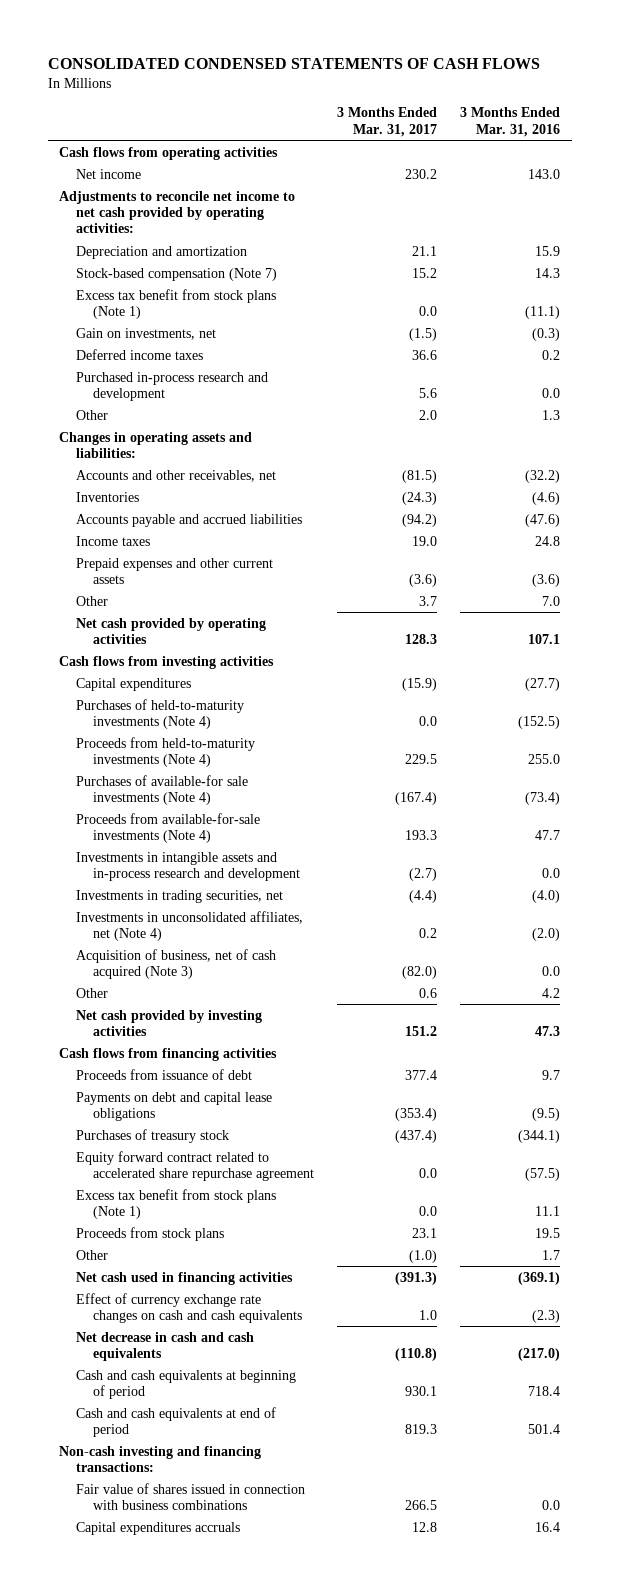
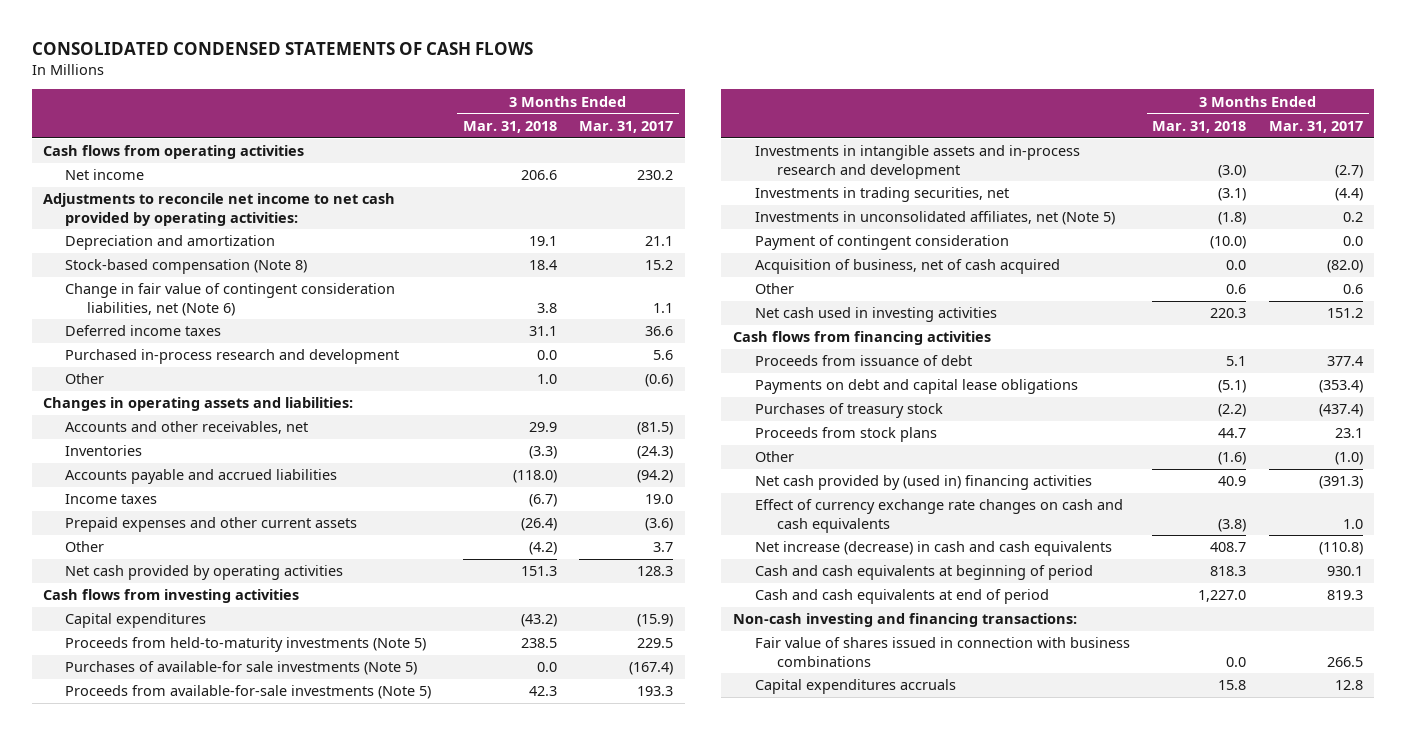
[460,107,561,137] 3 Months Ended Mar. 31, 2016 -> none
none -> [462,120,557,133] Mar. 31, 2018
[76,288,277,319] Excess tax benefit from stock plans (Note 1) -> none
[76,327,217,340] Gain on investments, net -> none
[76,267,278,281] Stock-based compensation (Note 7) -> [65,259,308,275] Stock-based compensation (Note 8)
none -> [65,283,396,316] Change in fair value of contingent consideration liabilities, net (Note 6)
[419,409,438,420] 2.0 -> [645,374,674,388] (0.6)
[76,698,245,729] Purchases of held-to-maturity investments (Note 4) -> none
[76,736,256,767] Proceeds from held-to-maturity investments (Note 4) -> [65,637,427,653] Proceeds from held-to-maturity investments (Note 5)
[76,774,249,805] Purchases of available-for sale investments (Note 4) -> [65,661,418,676] Purchases of available-for sale investments (Note 5)
[76,812,261,843] Proceeds from available-for-sale investments (Note 4) -> [65,685,432,700] Proceeds from available-for-sale investments (Note 5)
[76,910,304,941] Investments in unconsolidated affiliates, net (Note 4) -> [754,211,1115,226] Investments in unconsolidated affiliates, net (Note 5)
none -> [754,235,1009,251] Payment of contingent consideration
[76,948,277,979] Acquisition of business, net of cash acquired (Note 3) -> [754,259,1060,275] Acquisition of business, net of cash acquired
[76,1009,263,1036] Net cash provided by investing activities -> [754,307,997,323] Net cash used in investing activities
[76,1150,315,1181] Equity forward contract related to accelerated share repurchase agreement -> none
[76,1188,277,1219] Excess tax benefit from stock plans (Note 1) -> none
[76,1271,294,1285] Net cash used in financing activities -> [754,475,1092,491] Net cash provided by (used in) financing activities
[76,1331,255,1361] Net decrease in cash and cash equivalents -> [754,541,1112,557] Net increase (decrease) in cash and cash equivalents

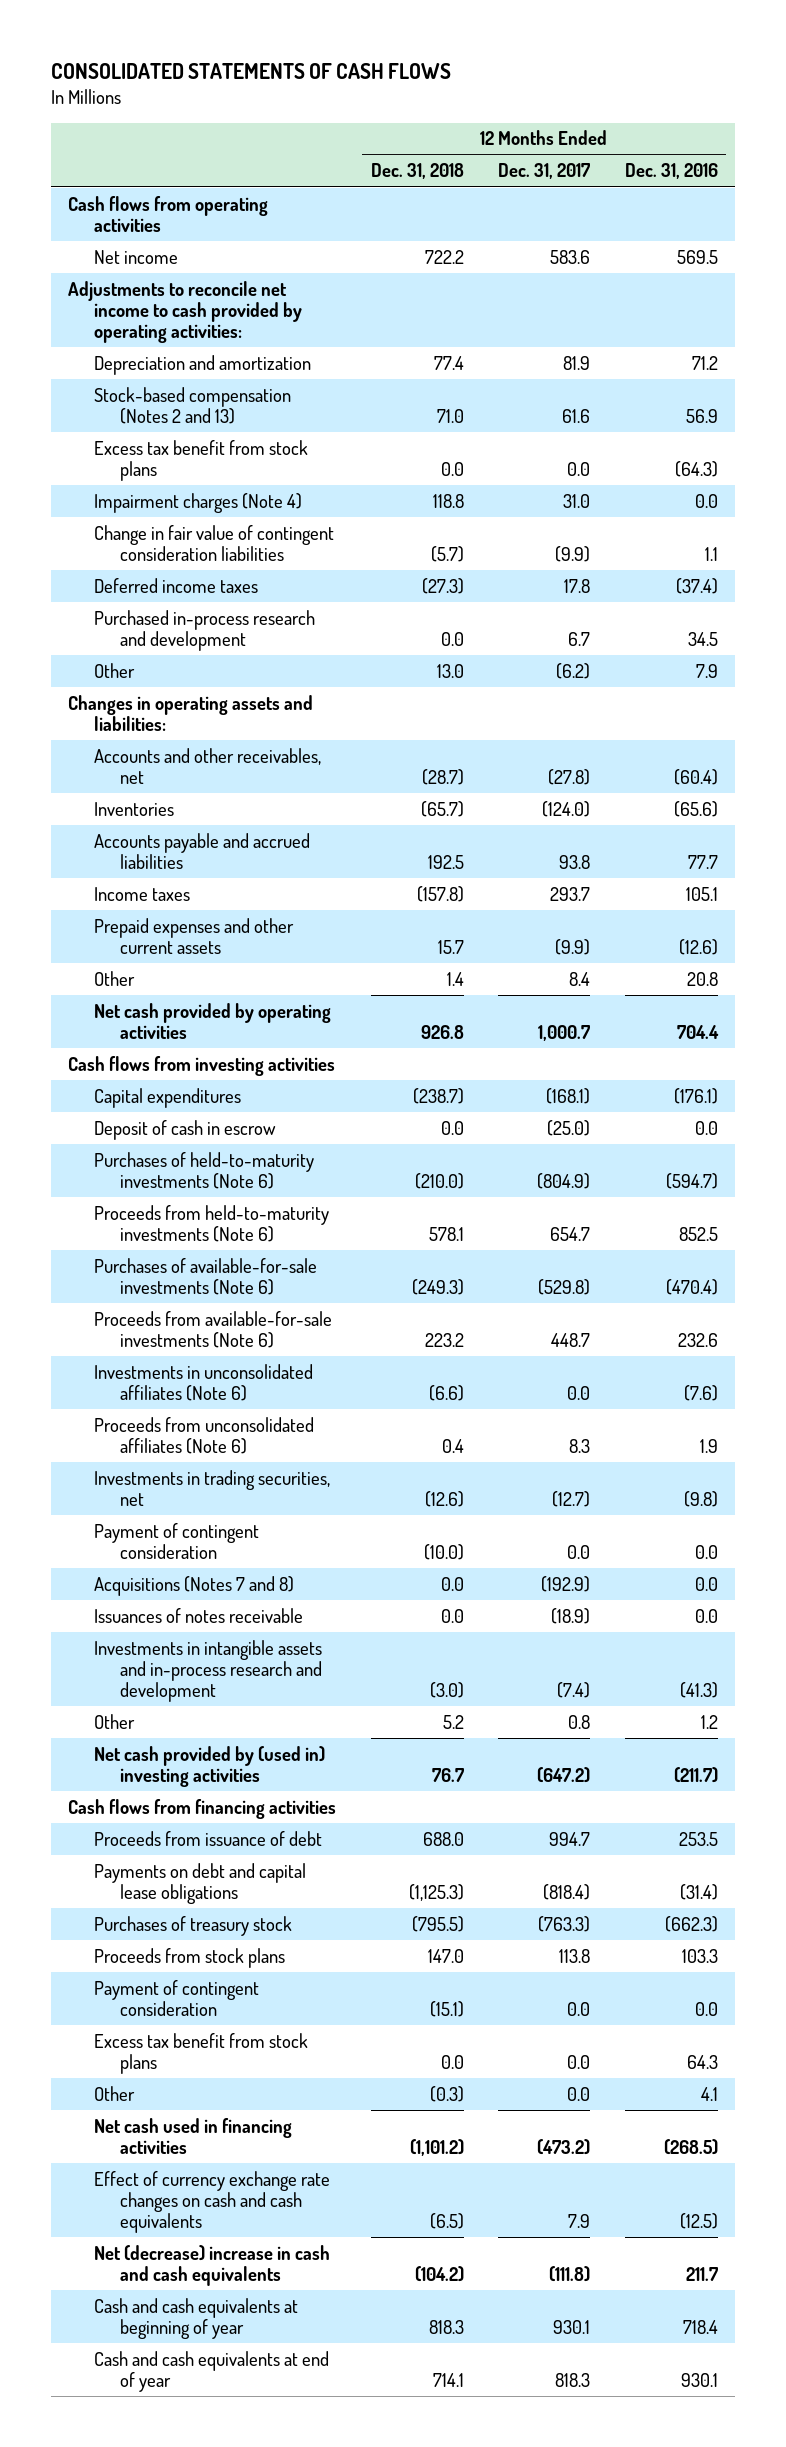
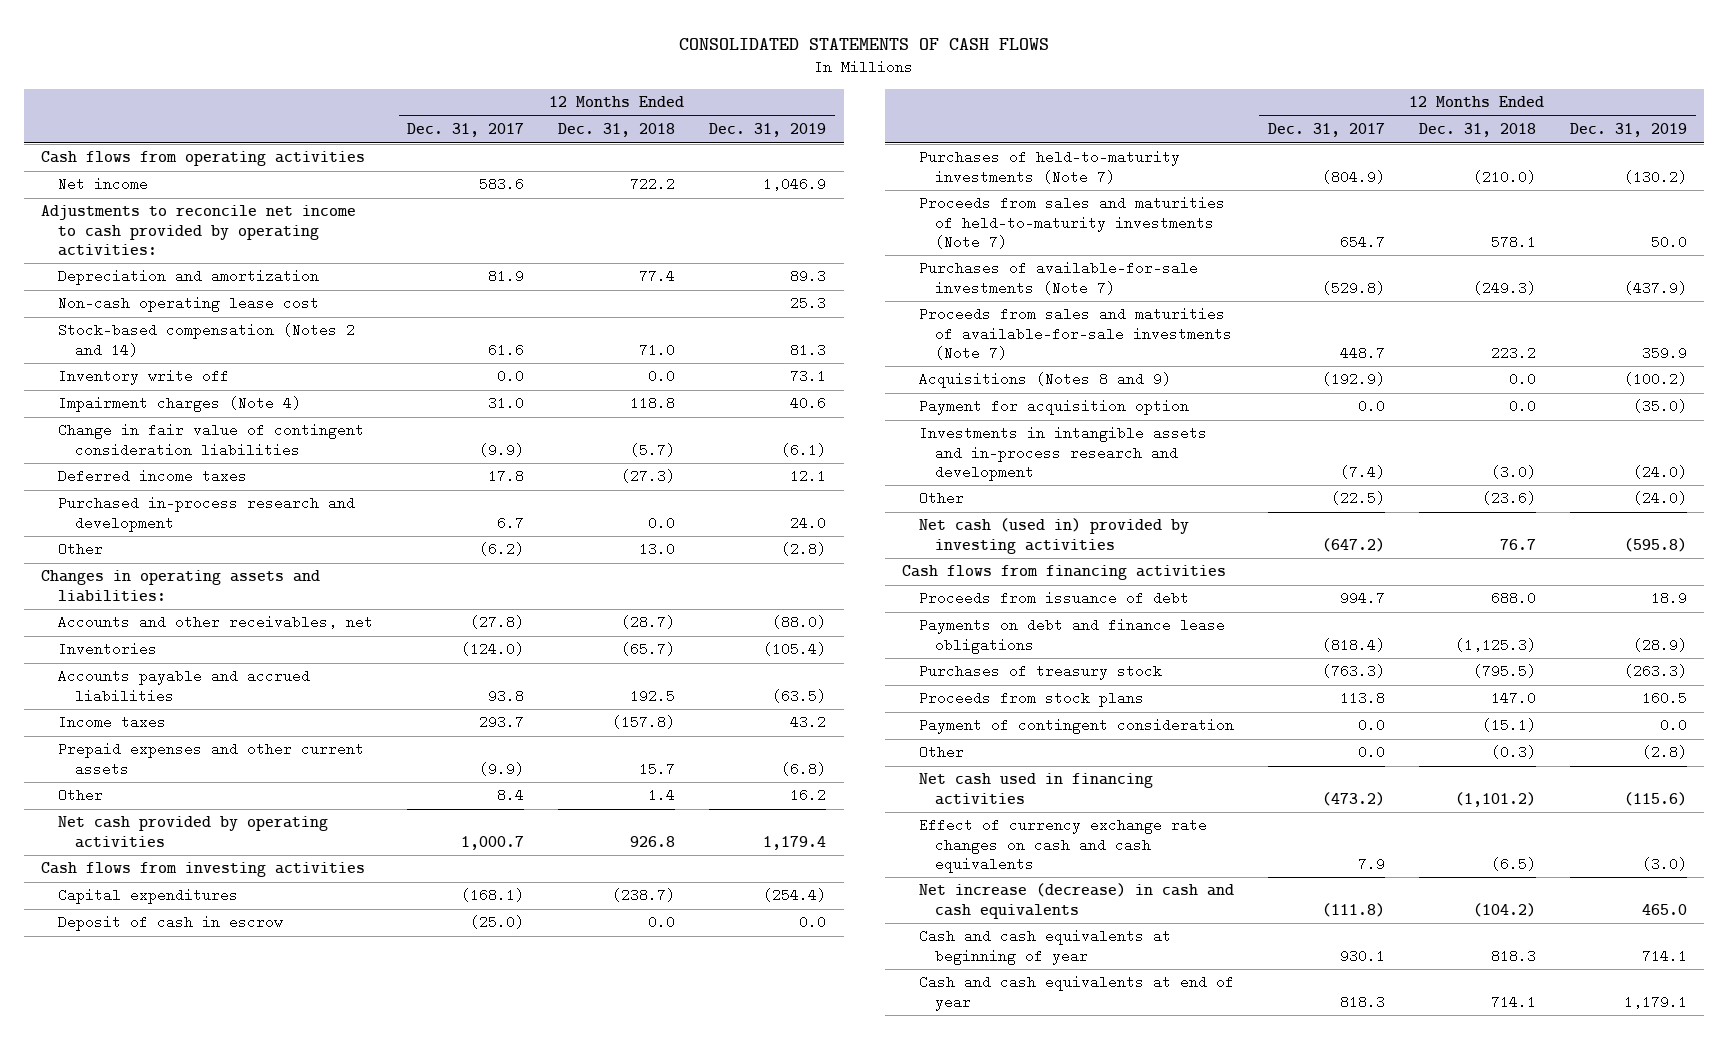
[624,163,718,180] Dec. 31, 2016 -> none
none -> [709,123,827,138] Dec. 31, 2019
[93,439,308,481] Excess tax benefit from stock plans -> none
none -> [58,296,320,313] Non-cash operating lease cost
[93,386,291,424] Stock-based compensation (Notes 2 and 13) -> [58,323,356,357] Stock-based compensation (Notes 2 and 14)
none -> [58,369,230,386] Inventory write off
[93,1363,313,1401] Investments in unconsolidated affiliates (Note 6) -> none
[93,1416,314,1454] Proceeds from unconsolidated affiliates (Note 6) -> none
[93,1469,330,1506] Investments in trading securities, net -> none
[93,1522,259,1559] Payment of contingent consideration -> none
[93,1607,303,1623] Issuances of notes receivable -> none
[93,1151,314,1189] Purchases of held-to-maturity investments (Note 6) -> [918,150,1180,184] Purchases of held-to-maturity investments (Note 7)
[93,1204,329,1242] Proceeds from held-to-maturity investments (Note 6) -> [918,196,1225,249] Proceeds from sales and maturities of held-to-maturity investments (Note 7)
[93,1257,317,1295] Purchases of available-for-sale investments (Note 6) -> [918,261,1198,295] Purchases of available-for-sale investments (Note 7)
[93,1310,332,1348] Proceeds from available-for-sale investments (Note 6) -> [918,307,1233,360] Proceeds from sales and maturities of available-for-sale investments (Note 7)
[93,1575,294,1596] Acquisitions (Notes 7 and 8) -> [918,372,1171,389] Acquisitions (Notes 8 and 9)
none -> [918,399,1189,416] Payment for acquisition option
[442,1714,464,1729] 5.2 -> [1481,491,1536,506] (23.6)
[568,1714,591,1729] 0.8 -> [1330,491,1385,506] (22.5)
[93,1745,325,1787] Net cash provided by (used in) investing activities -> [918,518,1189,554] Net cash (used in) provided by investing activities
[93,1862,306,1904] Payments on debt and capital lease obligations -> [918,618,1225,654] Payments on debt and finance lease obligations
[93,2032,308,2074] Excess tax benefit from stock plans -> none
[93,2244,330,2286] Net (decrease) increase in cash and cash equivalents -> [918,883,1234,919] Net increase (decrease) in cash and cash equivalents

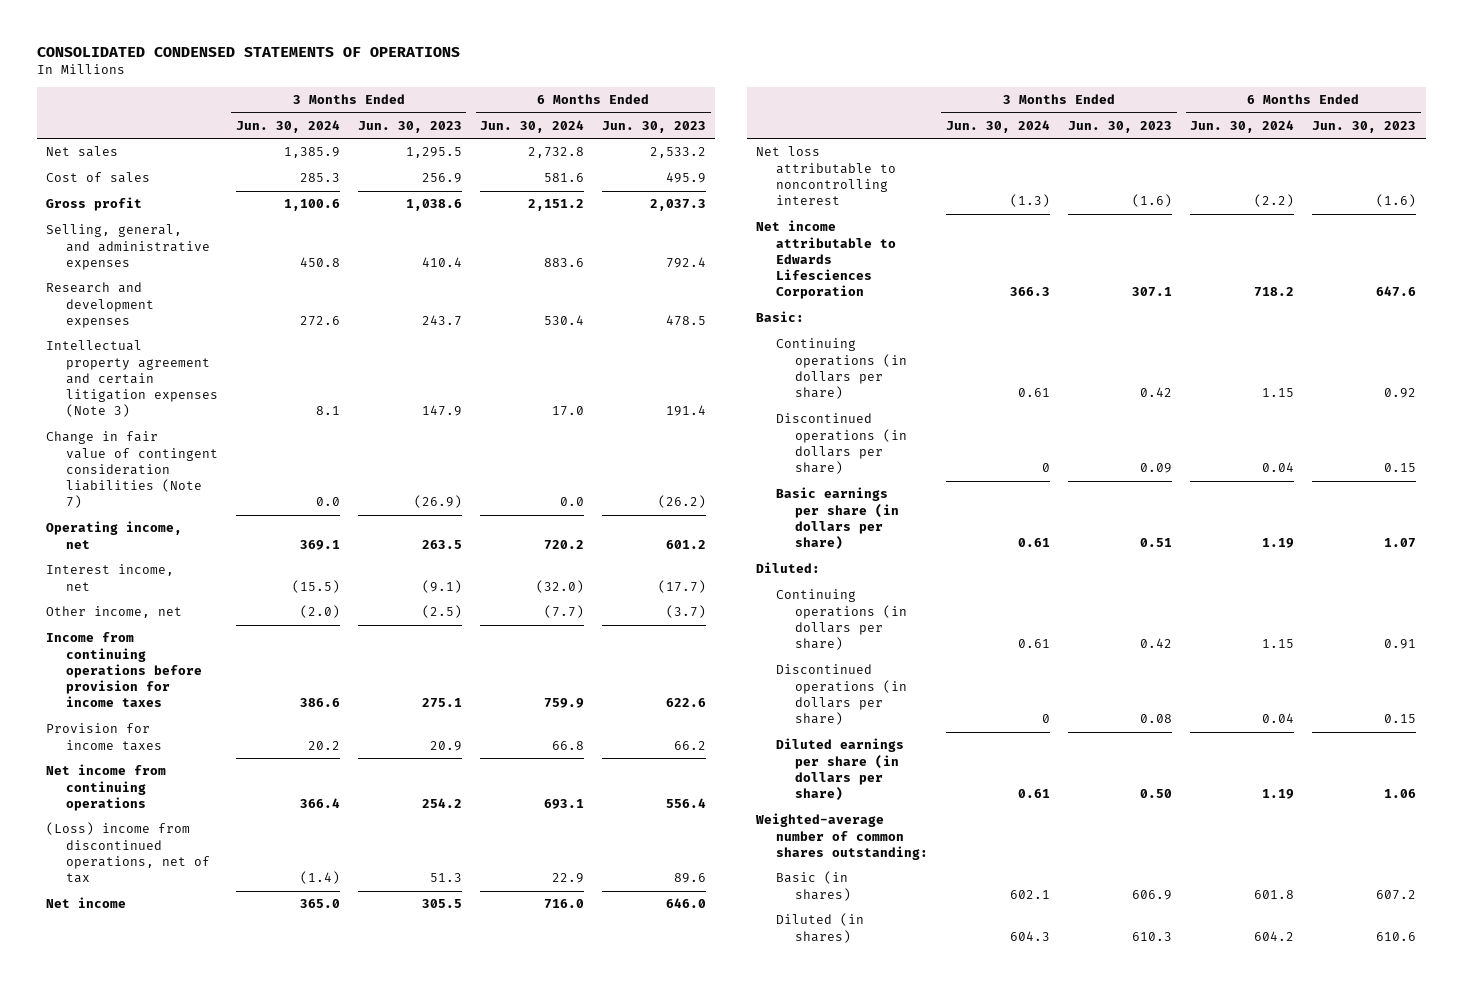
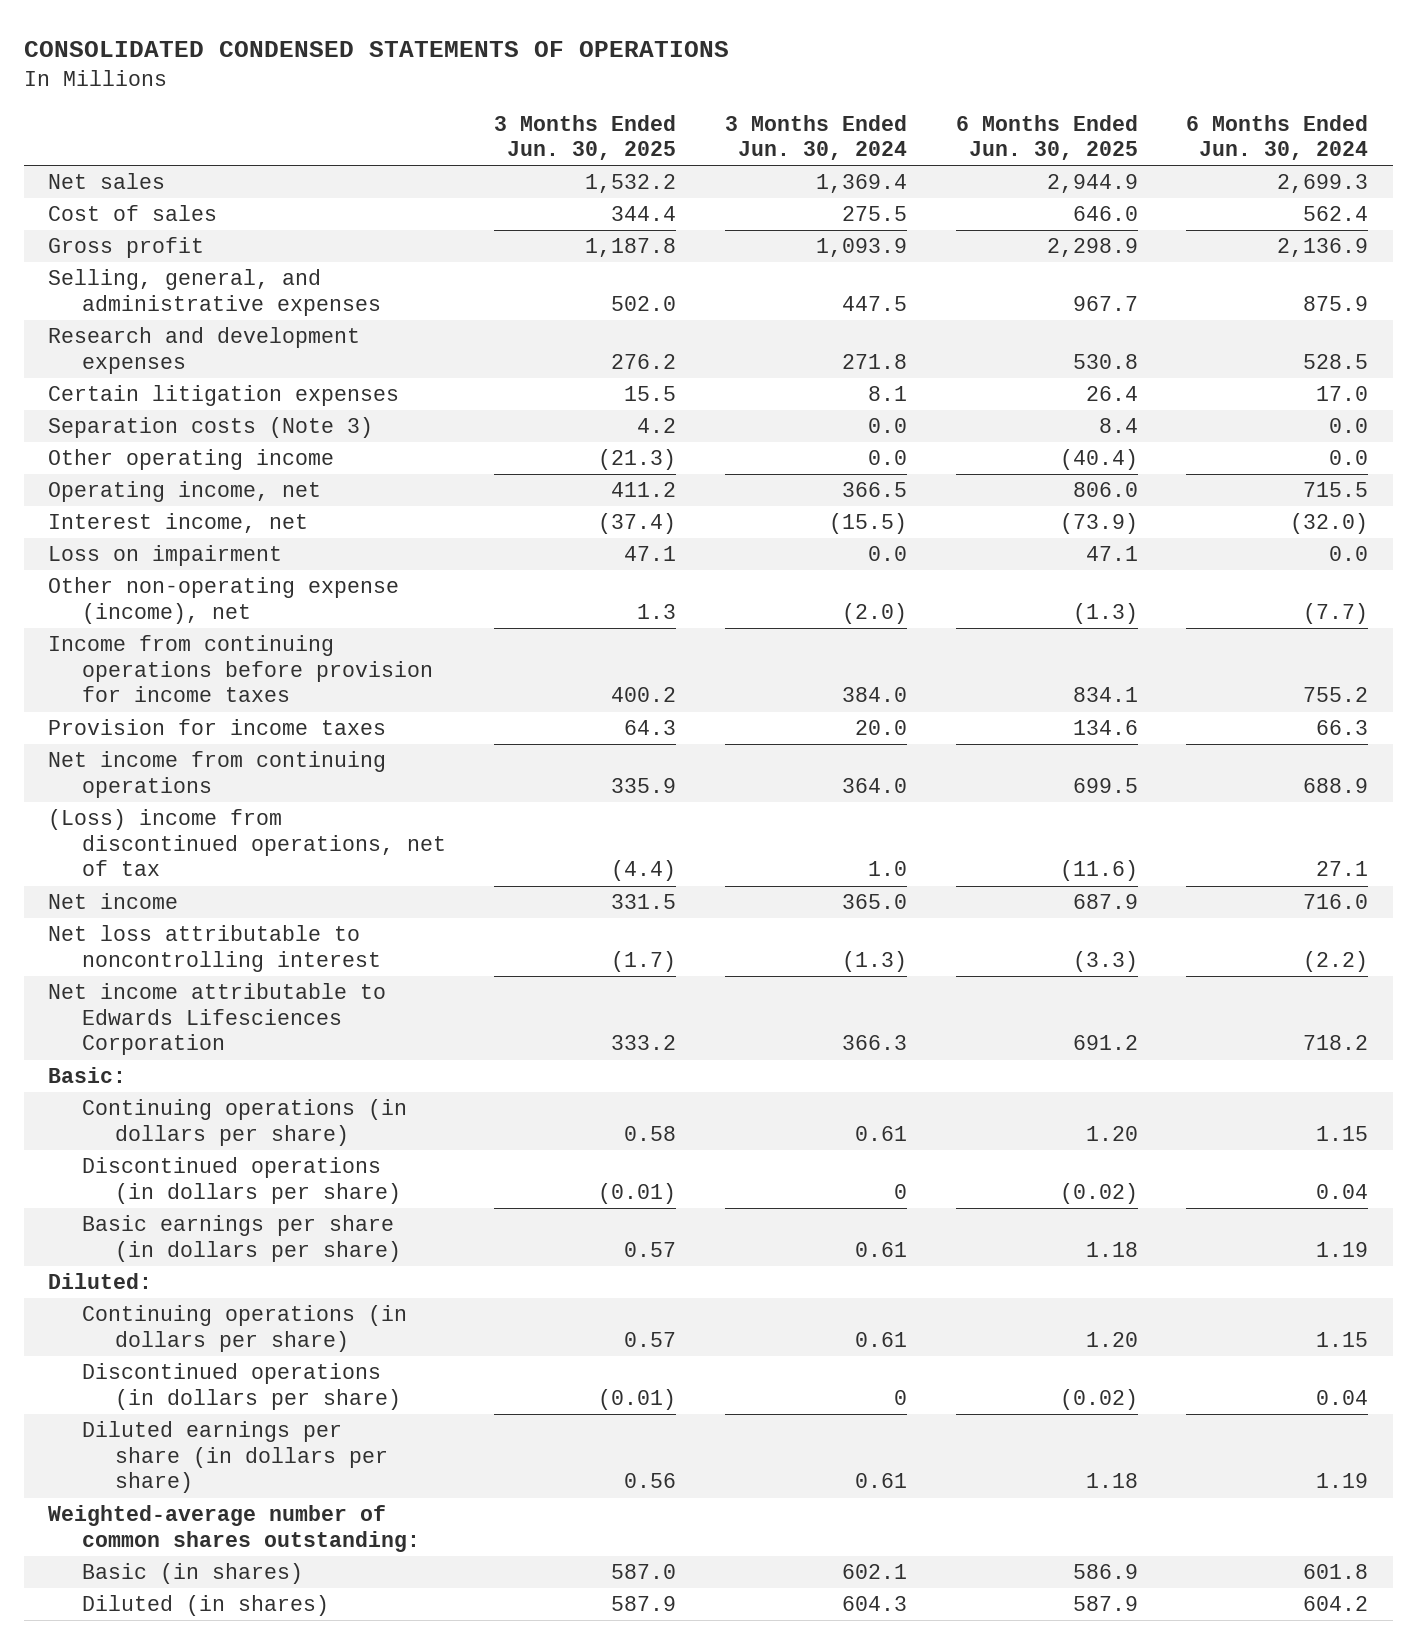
[357,120,462,133] Jun. 30, 2023 -> none
[602,120,707,133] Jun. 30, 2023 -> none
none -> [494,114,677,161] 3 Months Ended Jun. 30, 2025
none -> [955,114,1138,161] 6 Months Ended Jun. 30, 2025
[46,431,218,509] Change in fair value of contingent consideration liabilities (Note 7) -> none
[283,147,340,159] 1,385.9 -> [816,174,908,194] 1,369.4
[528,147,585,159] 2,732.8 -> [1277,174,1369,194] 2,699.3
[299,173,340,183] 285.3 -> [842,206,908,222] 275.5
[544,173,585,183] 581.6 -> [1303,206,1369,222] 562.4
[283,199,340,212] 1,100.6 -> [816,238,908,258] 1,093.9
[528,199,585,212] 2,151.2 -> [1277,238,1369,258] 2,136.9
[299,256,340,267] 450.8 -> [842,295,908,311] 447.5
[544,257,585,267] 883.6 -> [1303,295,1369,311] 875.9
[299,315,340,326] 272.6 -> [842,353,908,369] 271.8
[544,314,585,325] 530.4 -> [1303,353,1369,369] 528.5
[46,340,218,418] Intellectual property agreement and certain litigation expenses (Note 3) -> [48,385,400,407] Certain litigation expenses
none -> [48,417,374,439] Separation costs (Note 3)
none -> [48,449,335,471] Other operating income
[299,539,340,550] 369.1 -> [842,482,908,498] 366.5
[544,539,585,550] 720.2 -> [1303,482,1369,498] 715.5
none -> [48,545,283,567] Loss on impairment
[46,606,183,619] Other income, net -> [48,577,400,624] Other non-operating expense (income), net
[299,698,340,708] 386.6 -> [842,687,908,703] 384.0
[544,698,585,709] 759.9 -> [1303,687,1369,703] 755.2
[307,740,340,750] 20.2 -> [855,720,908,736] 20.0
[552,740,585,750] 66.8 -> [1316,720,1369,736] 66.3
[299,797,340,808] 366.4 -> [842,777,908,793] 364.0
[544,798,585,809] 693.1 -> [1303,777,1369,793] 688.9
[299,871,340,885] (1.4) -> [868,861,908,877] 1.0
[552,873,585,884] 22.9 -> [1316,861,1369,877] 27.1

